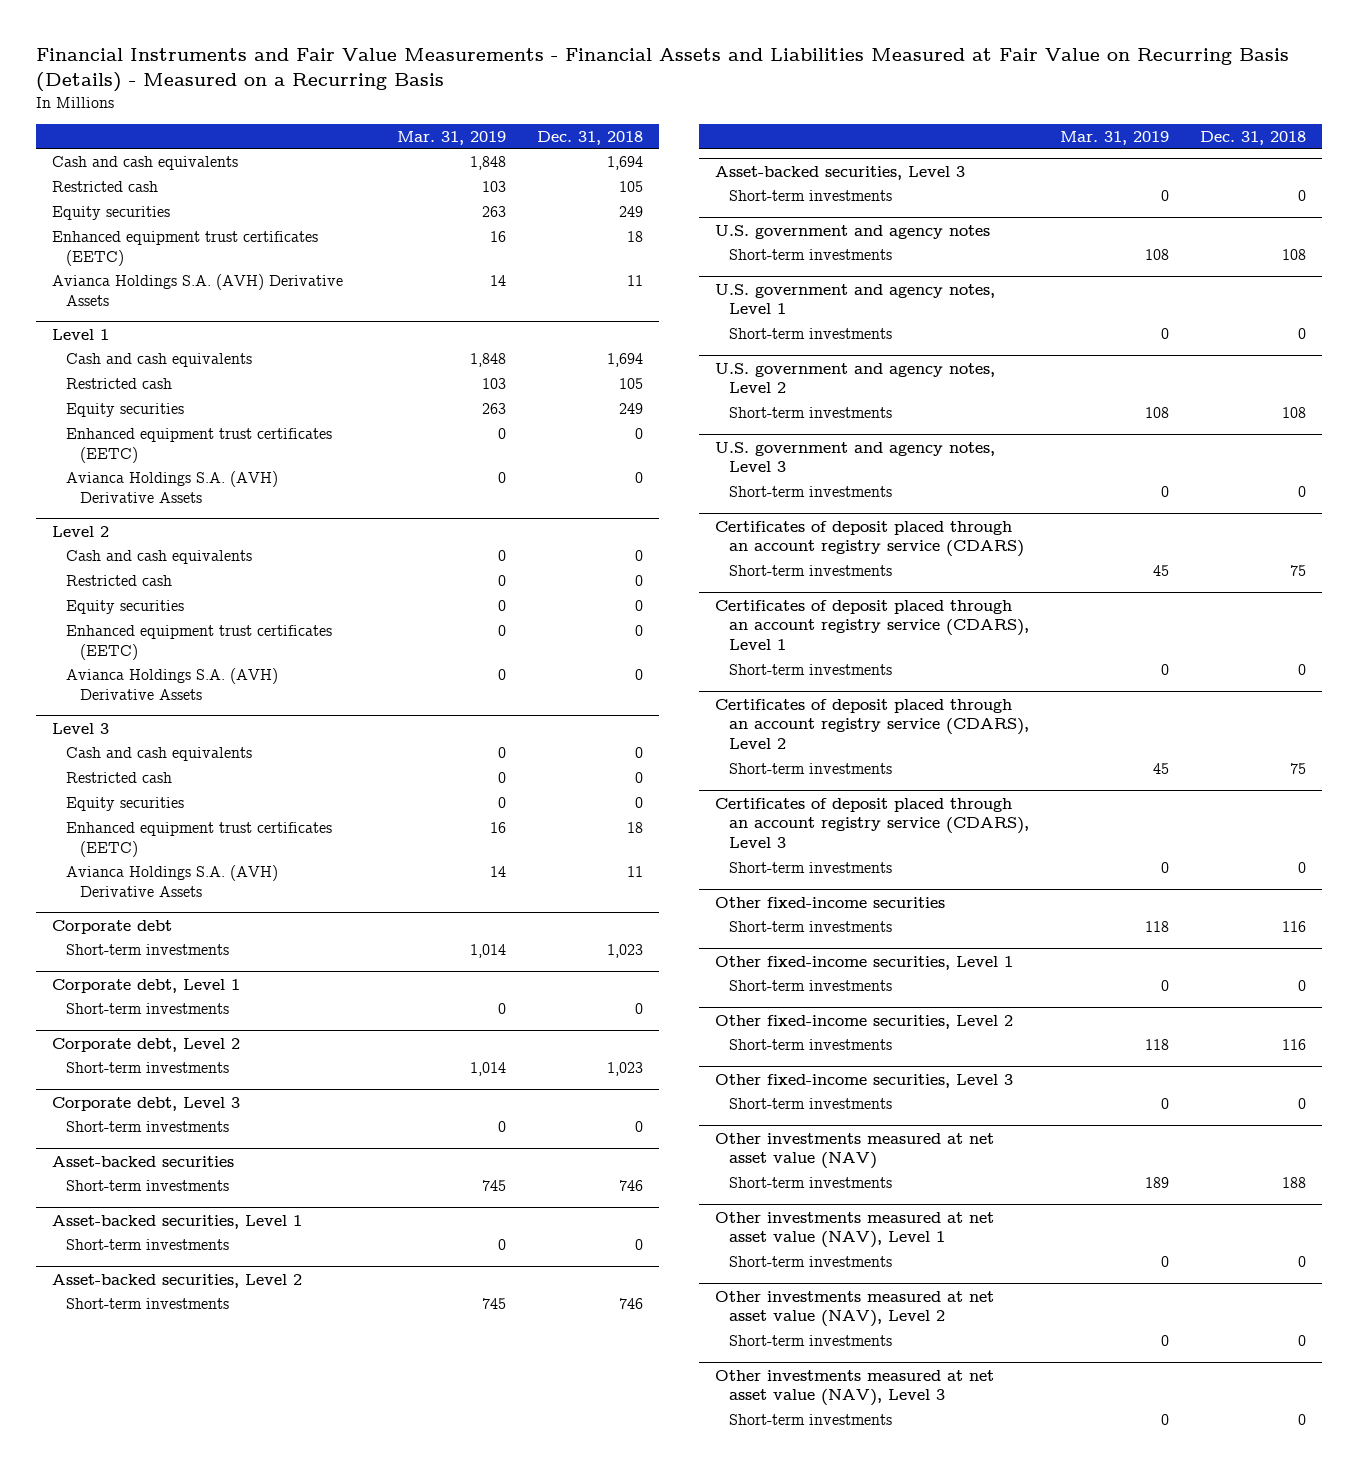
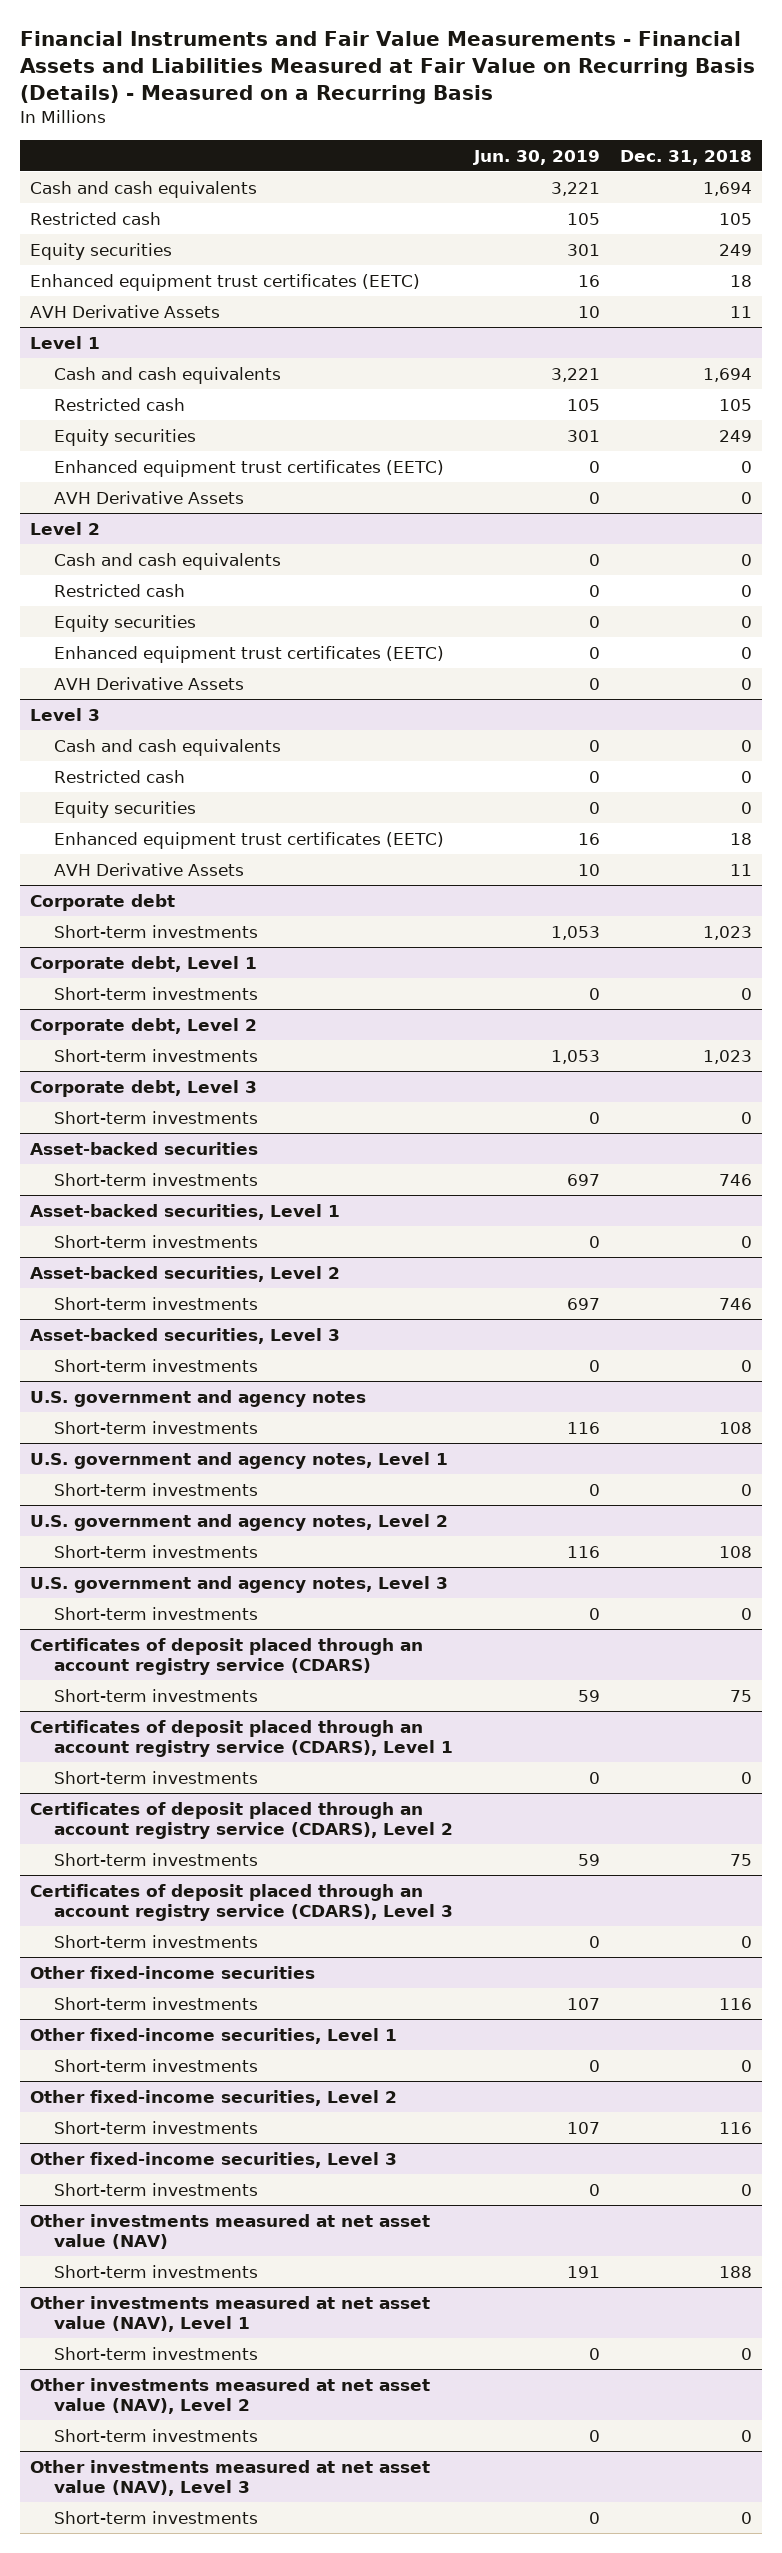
[397,130,507,145] Mar. 31, 2019 -> none
none -> [472,149,600,165] Jun. 30, 2019
[51,273,343,306] Avianca Holdings S.A. (AVH) Derivative Assets -> [29,304,220,318] AVH Derivative Assets
[65,470,278,503] Avianca Holdings S.A. (AVH) Derivative Assets -> [54,490,245,504] AVH Derivative Assets
[65,667,278,700] Avianca Holdings S.A. (AVH) Derivative Assets -> [54,676,245,690] AVH Derivative Assets
[65,864,278,897] Avianca Holdings S.A. (AVH) Derivative Assets -> [54,862,245,876] AVH Derivative Assets

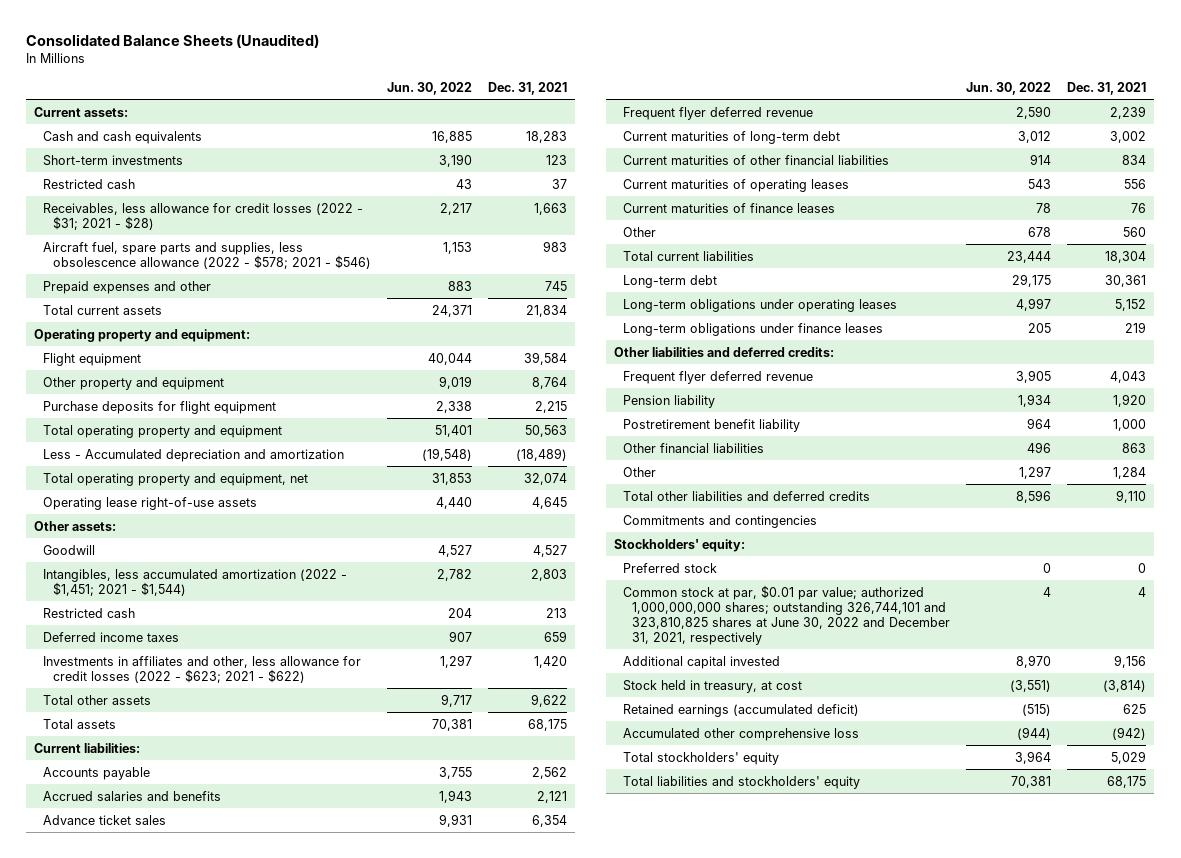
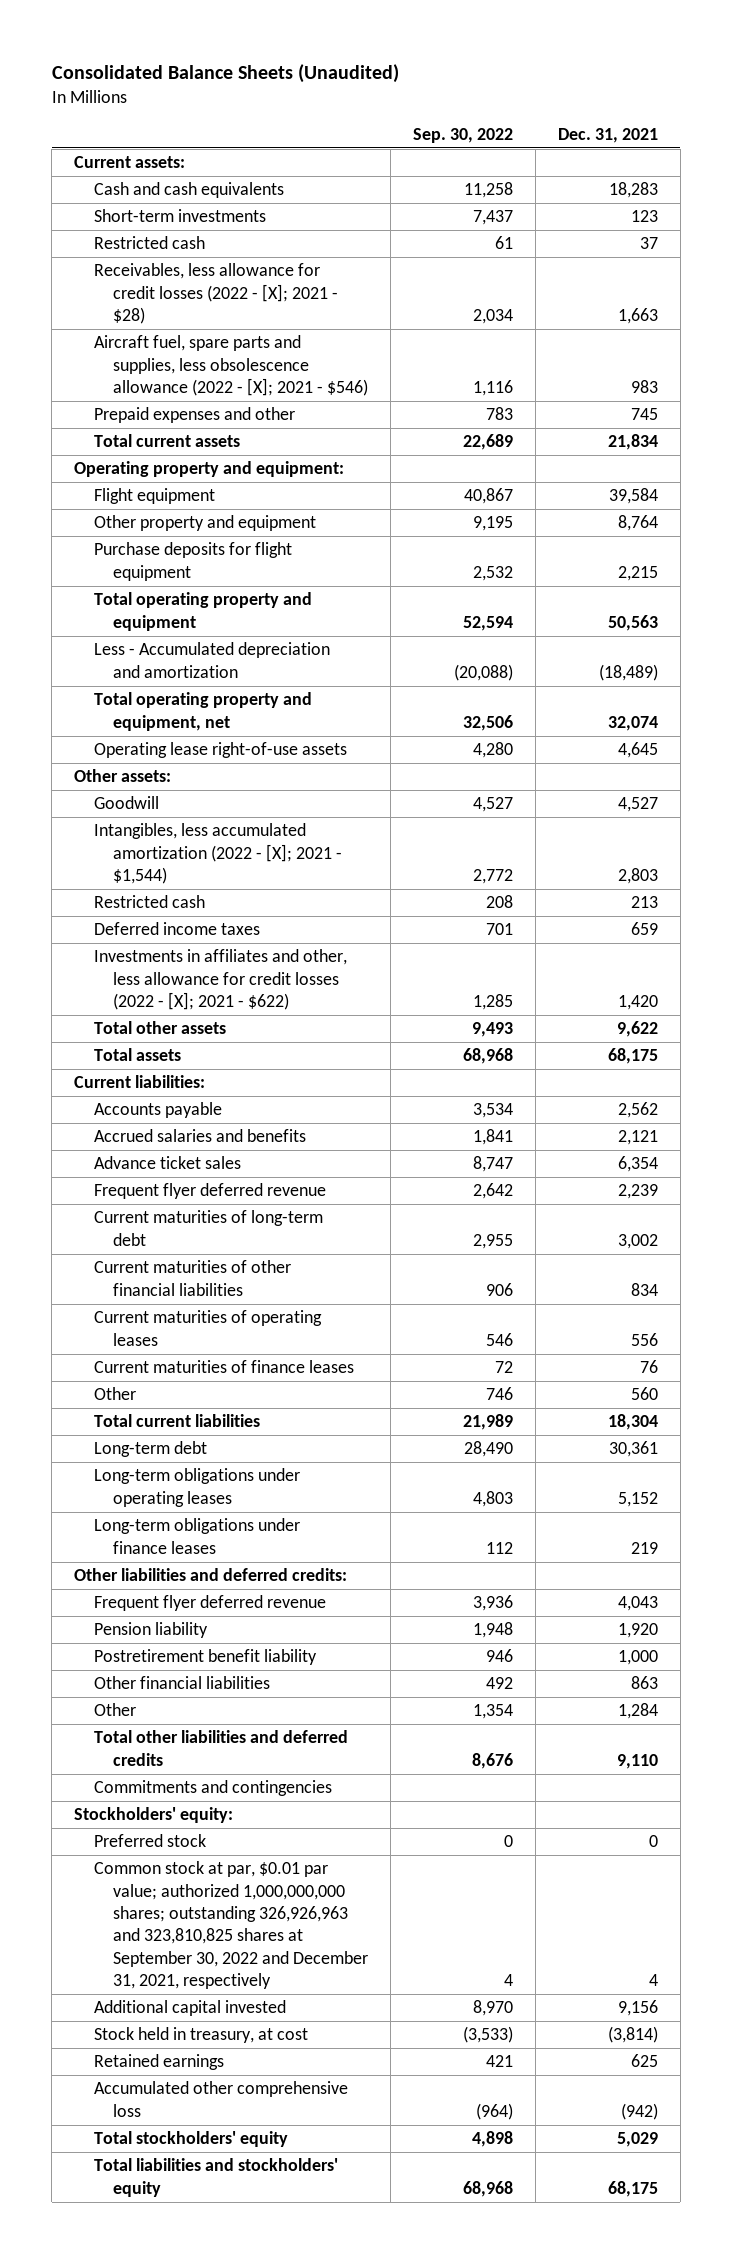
[386,81,472,95] Jun. 30, 2022 -> none
none -> [413,127,514,143] Sep. 30, 2022
[43,202,364,230] Receivables, less allowance for credit losses (2022 - $31; 2021 - $28) -> [93,263,339,325] Receivables, less allowance for credit losses (2022 - [X]; 2021 - $28)
[43,241,371,269] Aircraft fuel, spare parts and supplies, less obsolescence allowance (2022 - $578; 2021 - $546) -> [93,335,369,397] Aircraft fuel, spare parts and supplies, less obsolescence allowance (2022 - [X]; 2021 - $546)
[43,568,348,596] Intangibles, less accumulated amortization (2022 - $1,451; 2021 - $1,544) -> [93,823,343,885] Intangibles, less accumulated amortization (2022 - [X]; 2021 - $1,544)
[43,655,362,683] Investments in affiliates and other, less allowance for credit losses (2022 - $623; 2021 - $622) -> [93,949,347,1011] Investments in affiliates and other, less allowance for credit losses (2022 - [X]; 2021 - $622)
[623,584,951,646] Common stock at par, $0.01 par value; authorized 1,000,000,000 shares; outstanding 326,744,101 and 323,810,825 shares at June 30, 2022 and December 31, 2021, respectively -> [93,1861,369,1989] Common stock at par, $0.01 par value; authorized 1,000,000,000 shares; outstanding 326,926,963 and 323,810,825 shares at September 30, 2022 and December 31, 2021, respectively
[623,703,860,717] Retained earnings (accumulated deficit) -> [93,2054,224,2071] Retained earnings

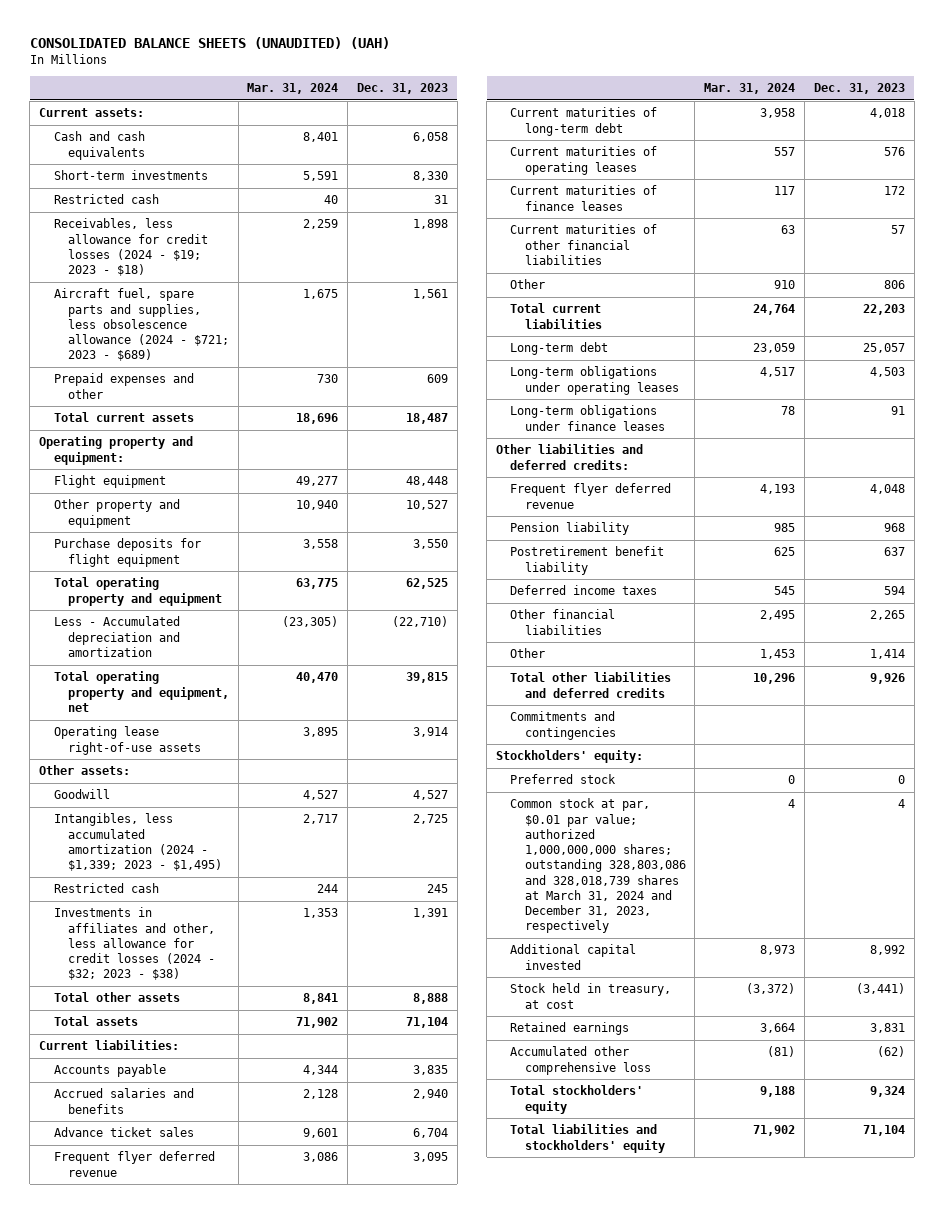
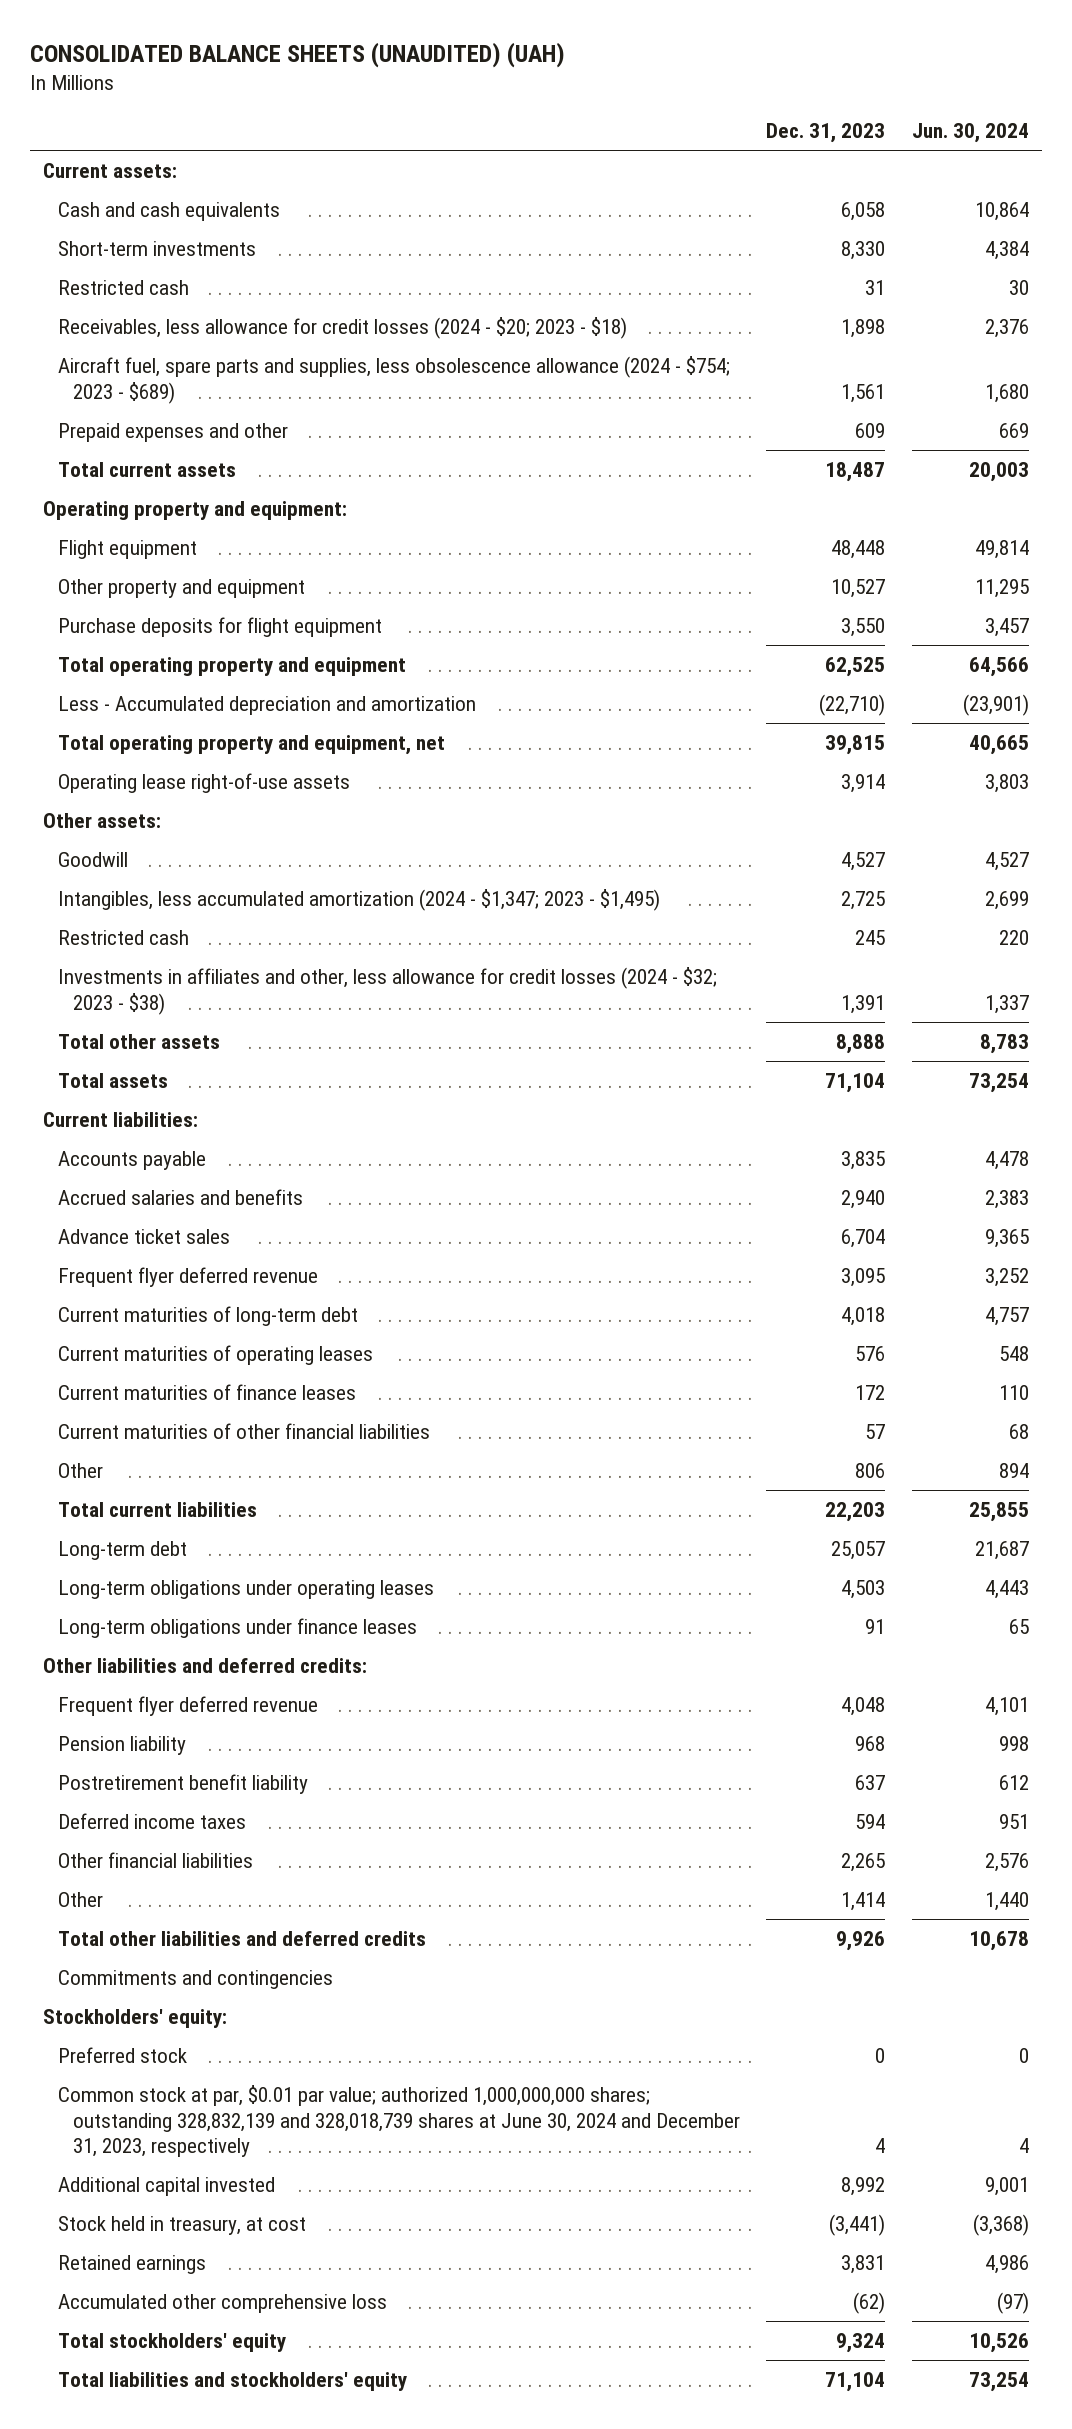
[247,83,339,95] Mar. 31, 2024 -> none
none -> [911,123,1029,144] Jun. 30, 2024
[53,218,208,277] Receivables, less allowance for credit losses (2024 - $19; 2023 - $18) -> [57,316,627,339] Receivables, less allowance for credit losses (2024 - $20; 2023 - $18)
[53,288,229,362] Aircraft fuel, spare parts and supplies, less obsolescence allowance (2024 - $721; 2023 - $689) -> [57,355,730,404] Aircraft fuel, spare parts and supplies, less obsolescence allowance (2024 - $754; 2023 - $689)
[53,813,222,872] Intangibles, less accumulated amortization (2024 - $1,339; 2023 - $1,495) -> [57,888,660,911] Intangibles, less accumulated amortization (2024 - $1,347; 2023 - $1,495)
[510,798,686,934] Common stock at par, $0.01 par value; authorized 1,000,000,000 shares; outstanding 328,803,086 and 328,018,739 shares at March 31, 2024 and December 31, 2023, respectively -> [57,2084,740,2158] Common stock at par, $0.01 par value; authorized 1,000,000,000 shares; outstanding 328,832,139 and 328,018,739 shares at June 30, 2024 and December 31, 2023, respectively

